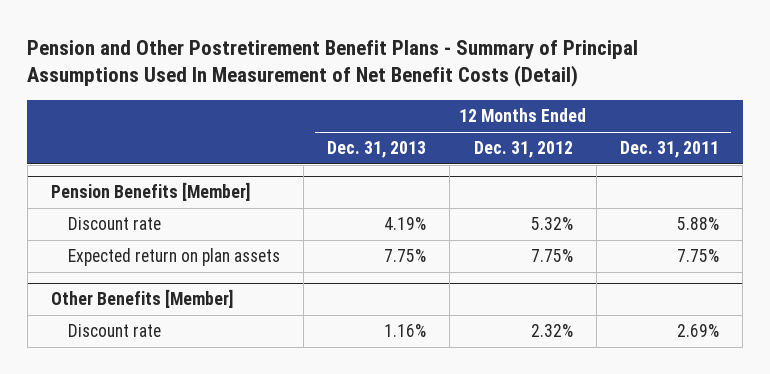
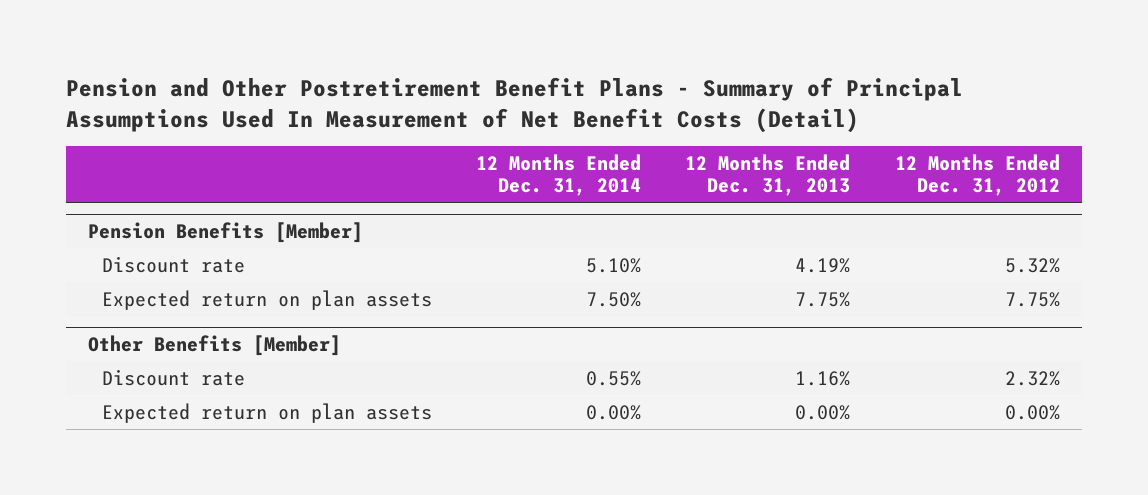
[620,141,720,159] Dec. 31, 2011 -> none
none -> [476,153,642,197] 12 Months Ended Dec. 31, 2014
none -> [101,402,432,423] Expected return on plan assets

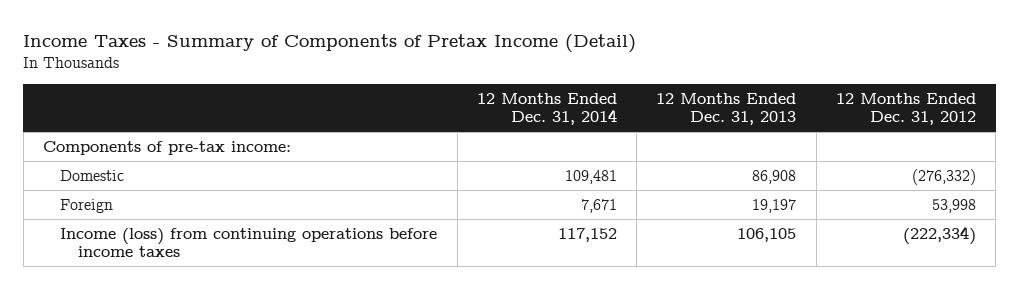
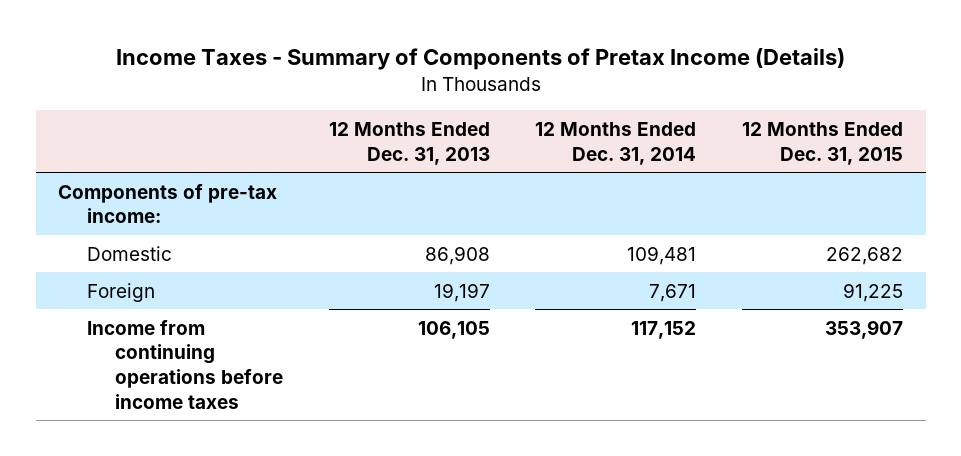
[23,34,637,54] Income Taxes - Summary of Components of Pretax Income (Detail) -> [115,48,845,71] Income Taxes - Summary of Components of Pretax Income (Details)
[835,92,976,126] 12 Months Ended Dec. 31, 2012 -> none
none -> [741,121,903,165] 12 Months Ended Dec. 31, 2015
[60,227,438,258] Income (loss) from continuing operations before income taxes -> [86,319,284,409] Income from continuing operations before income taxes

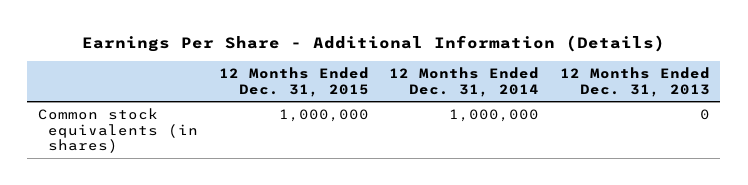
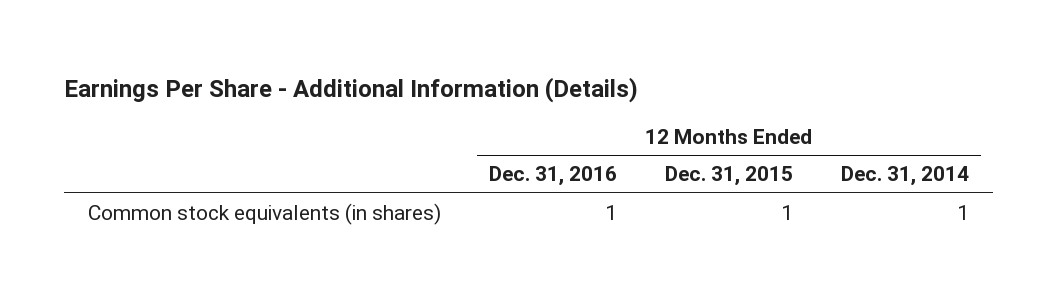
[559,66,710,97] 12 Months Ended Dec. 31, 2013 -> none
none -> [489,166,618,187] Dec. 31, 2016
[278,108,369,122] 1,000,000 -> [781,205,794,221] 1
[449,108,540,122] 1,000,000 -> [956,205,969,221] 1

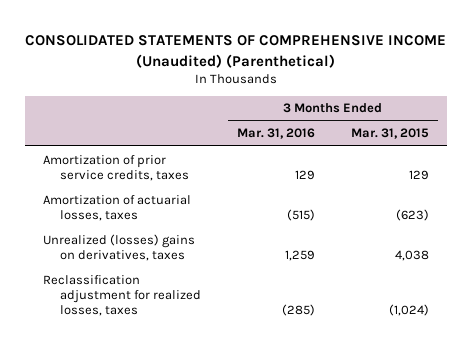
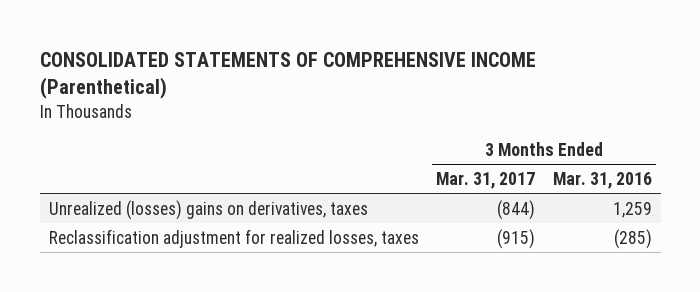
[24,35,446,68] CONSOLIDATED STATEMENTS OF COMPREHENSIVE INCOME (Unaudited) (Parenthetical) -> [39,51,536,100] CONSOLIDATED STATEMENTS OF COMPREHENSIVE INCOME (Parenthetical)
[350,128,429,140] Mar. 31, 2015 -> none
none -> [436,172,536,190] Mar. 31, 2017
[43,154,190,181] Amortization of prior service credits, taxes -> none
[43,194,192,221] Amortization of actuarial losses, taxes -> none

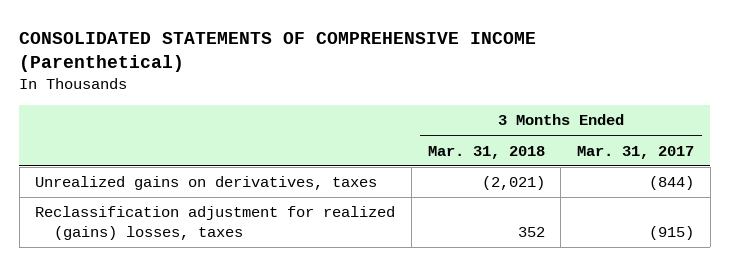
[552,172,652,190] Mar. 31, 2016 -> none
none -> [427,145,545,159] Mar. 31, 2018
[48,199,368,220] Unrealized (losses) gains on derivatives, taxes -> [35,176,378,191] Unrealized gains on derivatives, taxes
[48,228,419,248] Reclassification adjustment for realized losses, taxes -> [35,206,396,241] Reclassification adjustment for realized (gains) losses, taxes

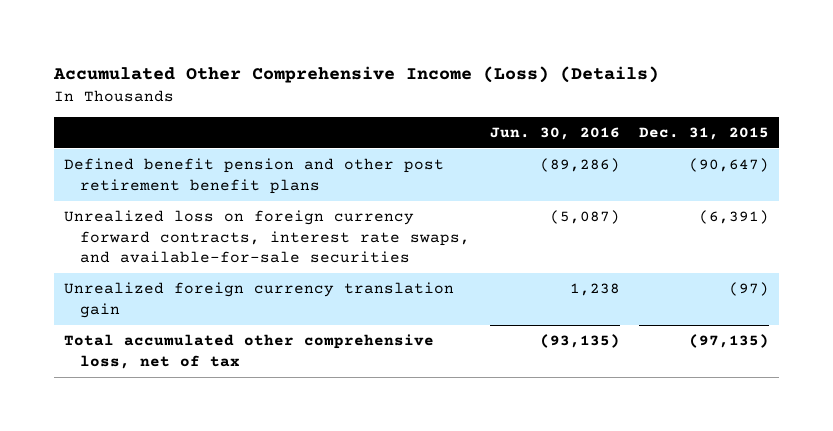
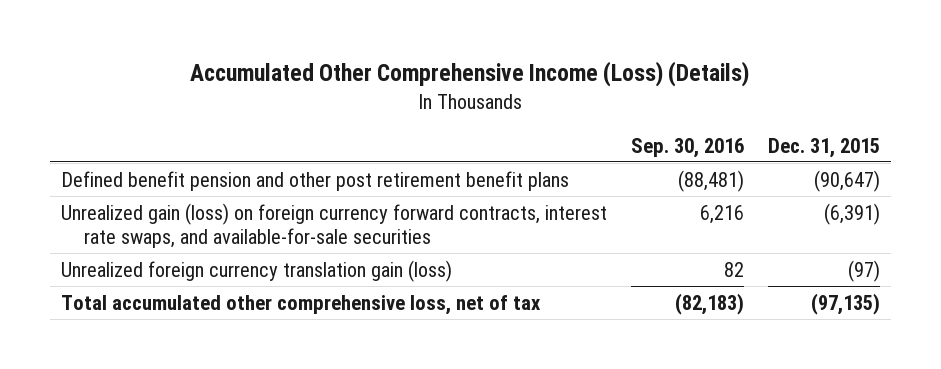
[489,127,620,141] Jun. 30, 2016 -> none
none -> [630,137,744,158] Sep. 30, 2016
[63,210,471,264] Unrealized loss on foreign currency forward contracts, interest rate swaps, and available-for-sale securities -> [61,202,608,248] Unrealized gain (loss) on foreign currency forward contracts, interest rate swaps, and available-for-sale securities
[63,282,454,318] Unrealized foreign currency translation gain -> [61,259,453,282] Unrealized foreign currency translation gain (loss)

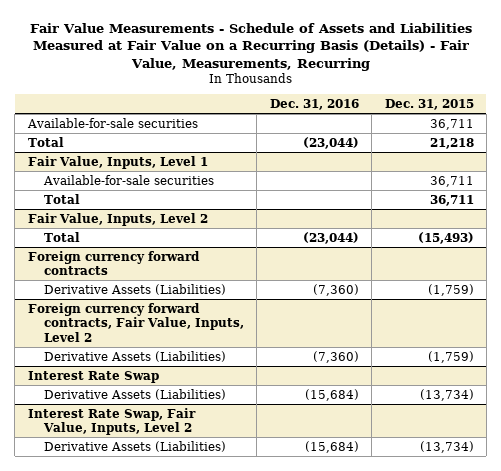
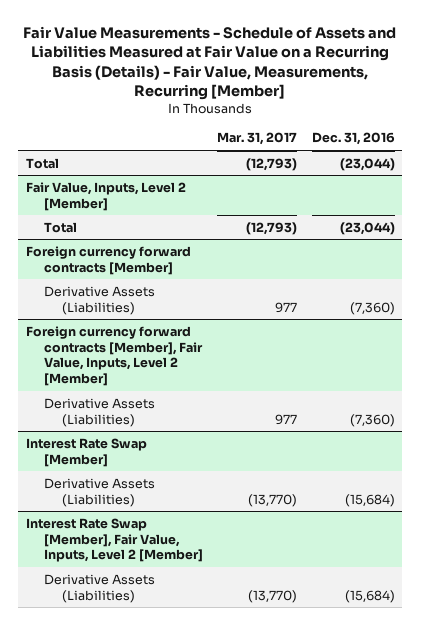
[29,22,472,71] Fair Value Measurements - Schedule of Assets and Liabilities Measured at Fair Value on a Recurring Basis (Details) - Fair Value, Measurements, Recurring -> [23,25,397,101] Fair Value Measurements - Schedule of Assets and Liabilities Measured at Fair Value on a Recurring Basis (Details) - Fair Value, Measurements, Recurring [Member]
[384,98,474,110] Dec. 31, 2015 -> none
none -> [217,132,298,146] Mar. 31, 2017
[26,117,198,128] Available-for-sale securities -> none
[42,174,214,185] Available-for-sale securities -> none
[43,193,80,204] Total -> none
[27,212,208,226] Fair Value, Inputs, Level 2 -> none
[27,155,208,169] Fair Value, Inputs, Level 1 -> [25,181,186,211] Fair Value, Inputs, Level 2 [Member]
[27,250,200,276] Foreign currency forward contracts -> [25,245,191,275] Foreign currency forward contracts [Member]
[27,302,244,342] Foreign currency forward contracts, Fair Value, Inputs, Level 2 -> [25,325,203,387] Foreign currency forward contracts [Member], Fair Value, Inputs, Level 2 [Member]
[27,370,159,383] Interest Rate Swap -> [25,437,147,467] Interest Rate Swap [Member]
[27,407,196,436] Interest Rate Swap, Fair Value, Inputs, Level 2 -> [25,517,203,563] Interest Rate Swap [Member], Fair Value, Inputs, Level 2 [Member]

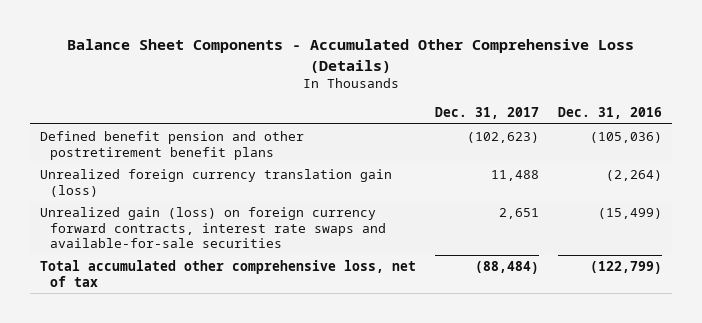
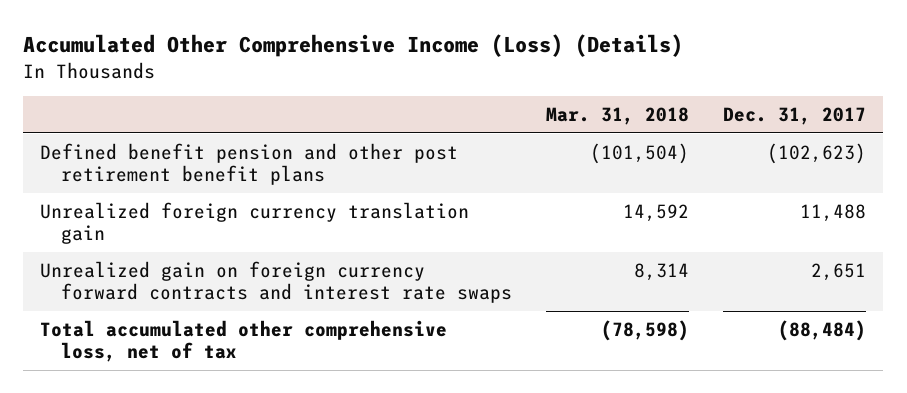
[66,39,634,73] Balance Sheet Components - Accumulated Other Comprehensive Loss (Details) -> [23,34,684,58] Accumulated Other Comprehensive Income (Loss) (Details)
[558,107,663,120] Dec. 31, 2016 -> none
none -> [545,107,689,126] Mar. 31, 2018
[39,131,304,160] Defined benefit pension and other postretirement benefit plans -> [40,142,459,186] Defined benefit pension and other post retirement benefit plans
[39,169,392,197] Unrealized foreign currency translation gain (loss) -> [40,201,470,245] Unrealized foreign currency translation gain
[39,207,387,249] Unrealized gain (loss) on foreign currency forward contracts, interest rate swaps and available-for-sale securities -> [40,260,512,304] Unrealized gain on foreign currency forward contracts and interest rate swaps

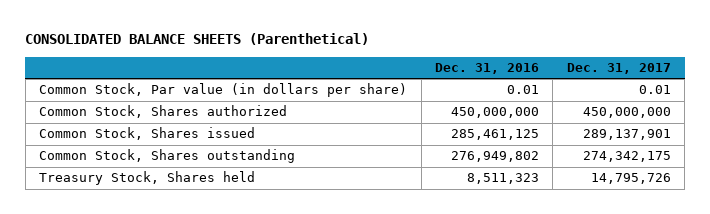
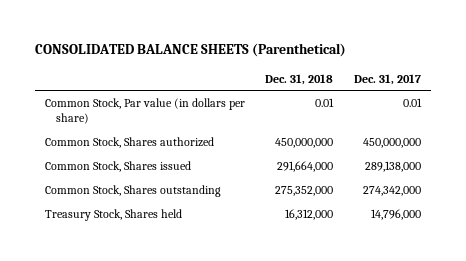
[434,63,539,75] Dec. 31, 2016 -> none
none -> [265,73,334,85] Dec. 31, 2018
[582,129,671,141] 289,137,901 -> [364,161,421,173] 289,138,000
[582,151,671,163] 274,342,175 -> [362,186,421,197] 274,342,000
[590,173,671,185] 14,795,726 -> [370,209,421,221] 14,796,000

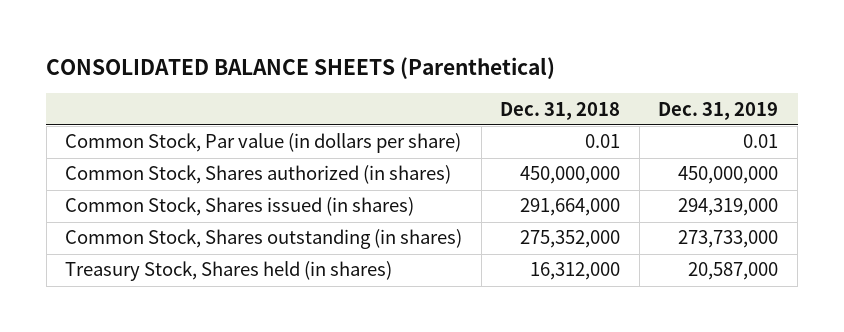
[353,73,421,85] Dec. 31, 2017 -> none
none -> [658,101,779,120] Dec. 31, 2019
[45,137,215,149] Common Stock, Shares authorized -> [65,165,452,185] Common Stock, Shares authorized (in shares)
[45,161,192,173] Common Stock, Shares issued -> [65,197,415,217] Common Stock, Shares issued (in shares)
[45,185,222,198] Common Stock, Shares outstanding -> [65,229,463,250] Common Stock, Shares outstanding (in shares)
[45,209,183,222] Treasury Stock, Shares held -> [65,261,393,282] Treasury Stock, Shares held (in shares)

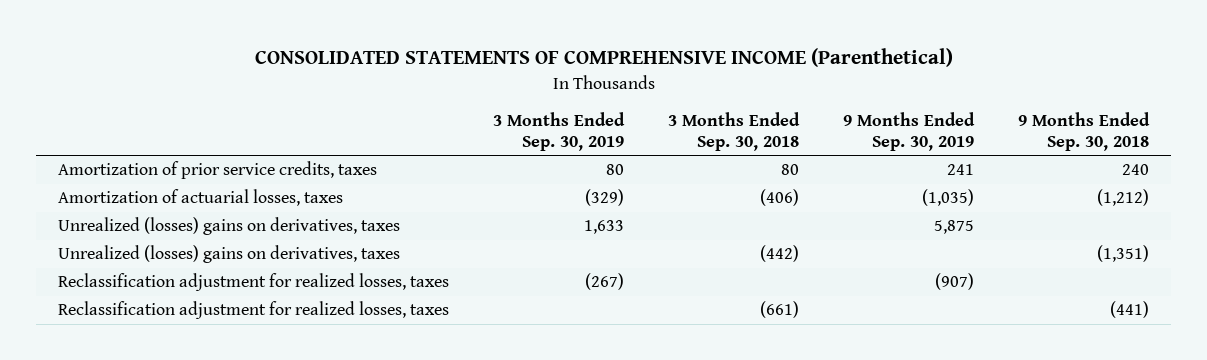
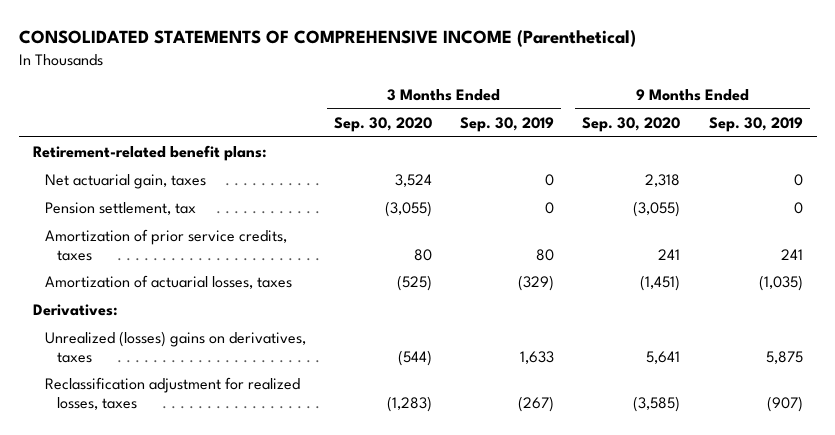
[668,112,801,152] 3 Months Ended Sep. 30, 2018 -> none
[1018,112,1151,152] 9 Months Ended Sep. 30, 2018 -> none
none -> [333,116,432,132] Sep. 30, 2020
none -> [582,116,681,132] Sep. 30, 2020
none -> [32,145,267,162] Retirement-related benefit plans:
none -> [44,174,206,190] Net actuarial gain, taxes
none -> [44,202,196,216] Pension settlement, tax
none -> [32,304,118,317] Derivatives:
[58,245,401,264] Unrealized (losses) gains on derivatives, taxes -> none
[58,301,450,320] Reclassification adjustment for realized losses, taxes -> none

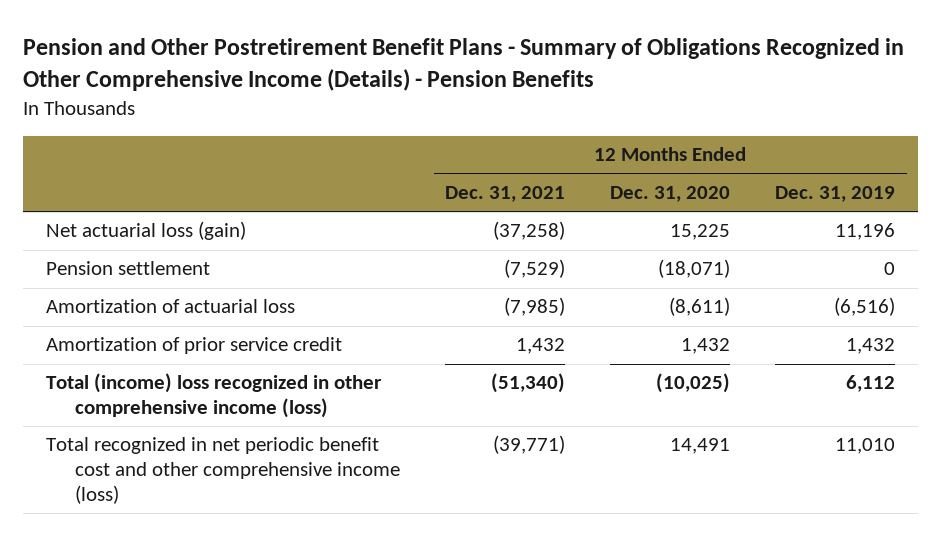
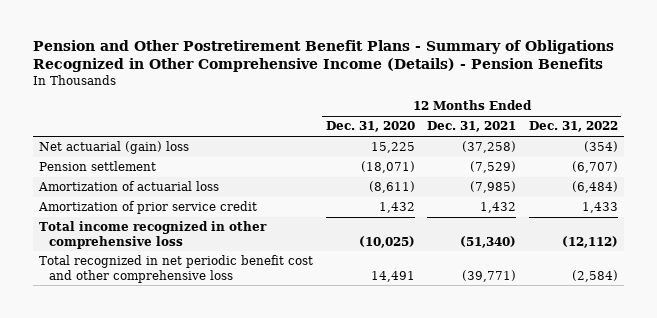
[775,185,896,202] Dec. 31, 2019 -> none
none -> [528,121,618,133] Dec. 31, 2022
[45,221,246,241] Net actuarial loss (gain) -> [38,141,189,155] Net actuarial (gain) loss
[45,373,382,419] Total (income) loss recognized in other comprehensive income (loss) -> [38,221,267,249] Total income recognized in other comprehensive loss
[45,437,400,504] Total recognized in net periodic benefit cost and other comprehensive income (loss) -> [38,255,313,283] Total recognized in net periodic benefit cost and other comprehensive loss

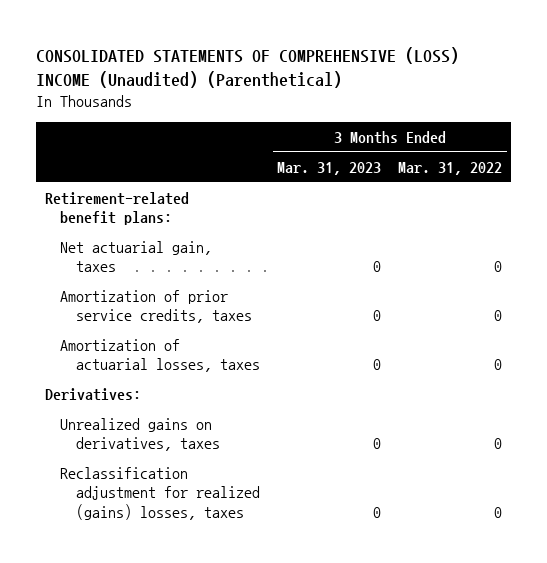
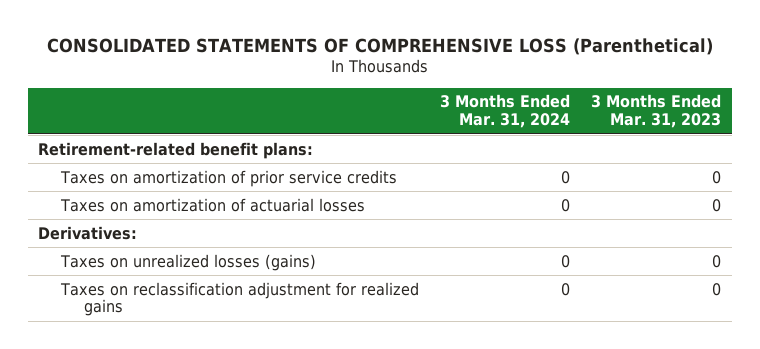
[36,46,460,88] CONSOLIDATED STATEMENTS OF COMPREHENSIVE (LOSS) INCOME (Unaudited) (Parenthetical) -> [46,37,713,55] CONSOLIDATED STATEMENTS OF COMPREHENSIVE LOSS (Parenthetical)
[398,161,503,175] Mar. 31, 2022 -> none
none -> [440,94,571,129] 3 Months Ended Mar. 31, 2024
[60,240,213,273] Net actuarial gain, taxes -> none
[60,289,253,324] Amortization of prior service credits, taxes -> [60,169,398,187] Taxes on amortization of prior service credits
[60,338,261,373] Amortization of actuarial losses, taxes -> [60,197,366,212] Taxes on amortization of actuarial losses
[60,417,221,452] Unrealized gains on derivatives, taxes -> [60,253,317,271] Taxes on unrealized losses (gains)
[60,466,261,520] Reclassification adjustment for realized (gains) losses, taxes -> [60,281,420,317] Taxes on reclassification adjustment for realized gains

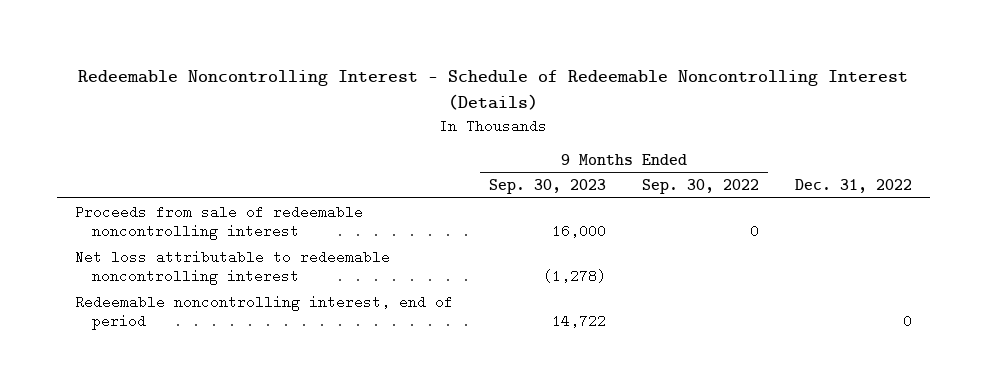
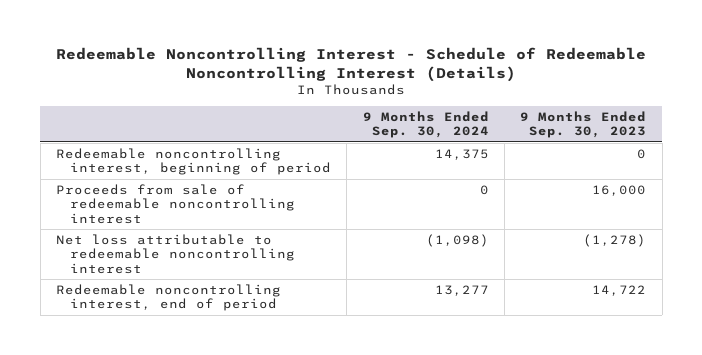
[641,179,759,195] Sep. 30, 2022 -> none
[794,179,912,194] Dec. 31, 2022 -> none
none -> [362,110,489,139] 9 Months Ended Sep. 30, 2024
none -> [55,147,331,176] Redeemable noncontrolling interest, beginning of period

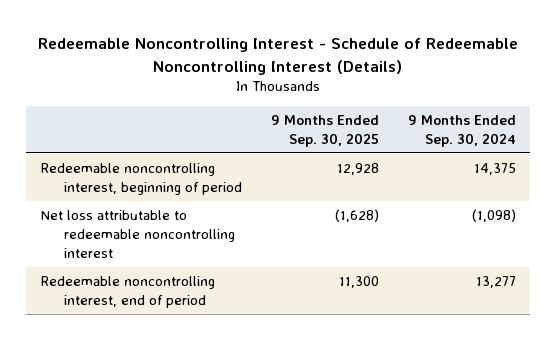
[520,110,647,139] 9 Months Ended Sep. 30, 2023 -> none
none -> [270,114,379,147] 9 Months Ended Sep. 30, 2025
[55,183,295,224] Proceeds from sale of redeemable noncontrolling interest -> none

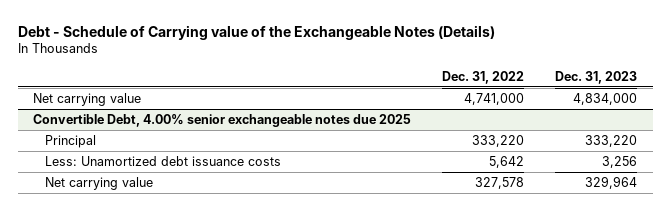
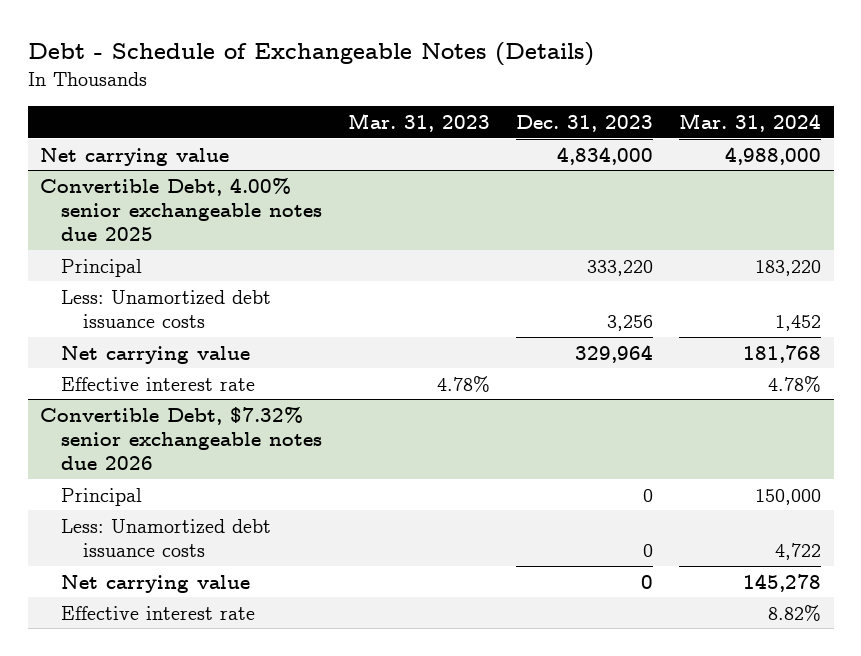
[17,24,495,40] Debt - Schedule of Carrying value of the Exchangeable Notes (Details) -> [27,41,594,66] Debt - Schedule of Exchangeable Notes (Details)
[442,70,525,84] Dec. 31, 2022 -> none
none -> [348,112,491,132] Mar. 31, 2023
none -> [678,112,821,132] Mar. 31, 2024
none -> [61,376,256,391] Effective interest rate
none -> [40,406,323,471] Convertible Debt, $7.32% senior exchangeable notes due 2026
none -> [61,487,143,506] Principal
none -> [61,518,272,558] Less: Unamortized debt issuance costs
none -> [61,574,251,593] Net carrying value
none -> [61,605,256,620] Effective interest rate

